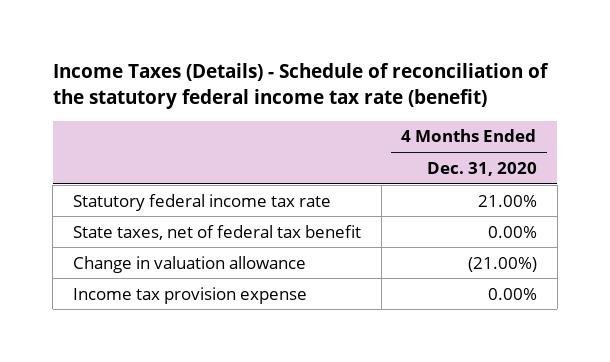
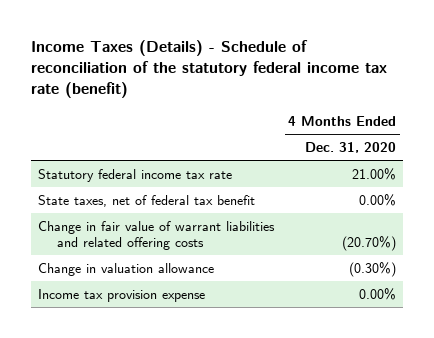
none -> [38,220,276,250] Change in fair value of warrant liabilities and related offering costs
[467,256,537,272] (21.00%) -> [349,261,397,277] (0.30%)

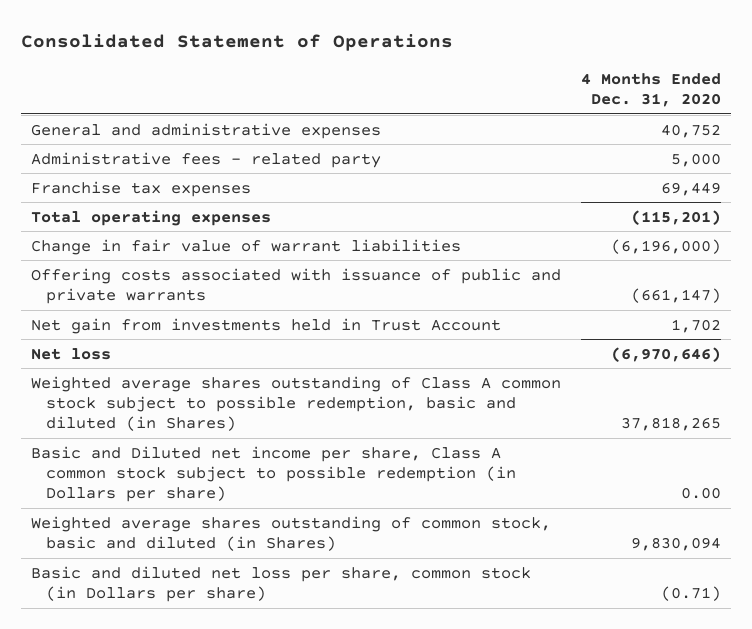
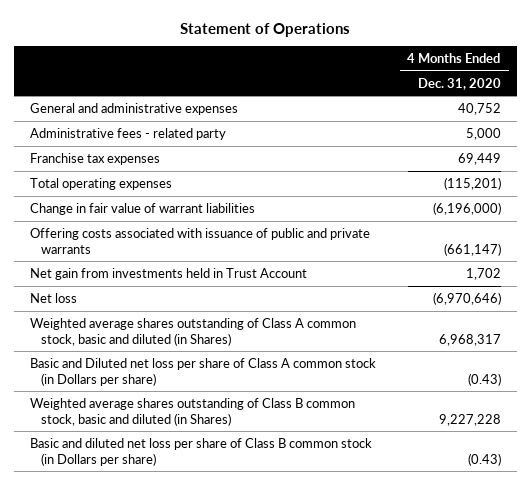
[21,34,454,52] Consolidated Statement of Operations -> [180,22,351,37] Statement of Operations
[31,375,562,432] Weighted average shares outstanding of Class A common stock subject to possible redemption, basic and diluted (in Shares) -> [29,317,356,346] Weighted average shares outstanding of Class A common stock, basic and diluted (in Shares)
[621,417,722,432] 37,818,265 -> [438,333,501,346] 6,968,317
[31,445,516,503] Basic and Diluted net income per share, Class A common stock subject to possible redemption (in Dollars per share) -> [29,357,376,386] Basic and Diluted net loss per share of Class A common stock (in Dollars per share)
[681,487,722,500] 0.00 -> [467,372,501,386] (0.43)
[31,515,552,551] Weighted average shares outstanding of common stock, basic and diluted (in Shares) -> [29,397,355,426] Weighted average shares outstanding of Class B common stock, basic and diluted (in Shares)
[631,536,722,551] 9,830,094 -> [438,413,501,426] 9,227,228
[31,565,532,602] Basic and diluted net loss per share, common stock (in Dollars per share) -> [29,437,372,466] Basic and diluted net loss per share of Class B common stock (in Dollars per share)
[661,585,722,601] (0.71) -> [467,452,501,466] (0.43)

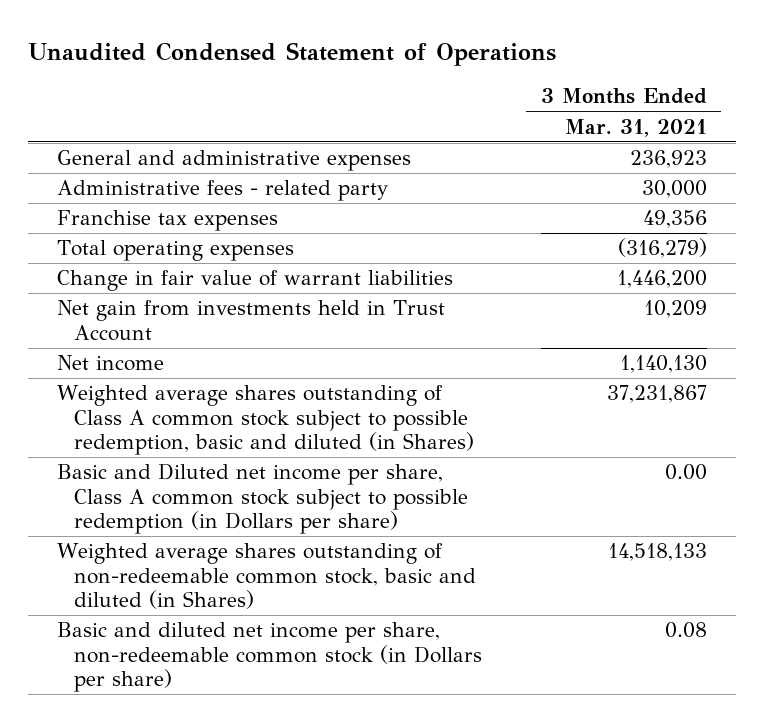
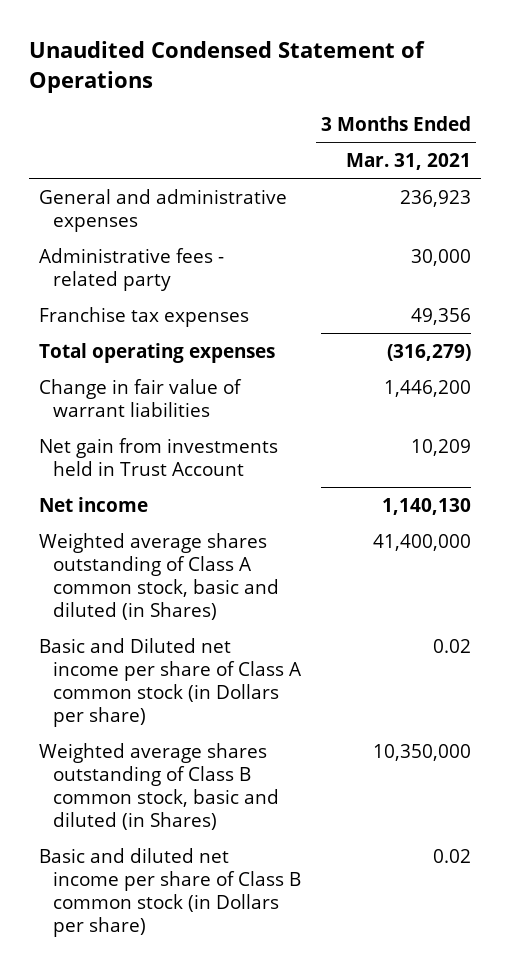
[57,385,474,455] Weighted average shares outstanding of Class A common stock subject to possible redemption, basic and diluted (in Shares) -> [38,532,279,620] Weighted average shares outstanding of Class A common stock, basic and diluted (in Shares)
[606,385,707,404] 37,231,867 -> [372,533,471,551] 41,400,000
[57,463,468,534] Basic and Diluted net income per share, Class A common stock subject to possible redemption (in Dollars per share) -> [38,637,302,727] Basic and Diluted net income per share of Class A common stock (in Dollars per share)
[664,464,707,481] 0.00 -> [432,638,471,653] 0.02
[57,543,476,609] Weighted average shares outstanding of non-redeemable common stock, basic and diluted (in Shares) -> [38,742,279,830] Weighted average shares outstanding of Class B common stock, basic and diluted (in Shares)
[607,543,707,562] 14,518,133 -> [372,743,471,761] 10,350,000
[57,622,482,692] Basic and diluted net income per share, non-redeemable common stock (in Dollars per share) -> [38,847,301,937] Basic and diluted net income per share of Class B common stock (in Dollars per share)
[664,622,707,639] 0.08 -> [432,848,471,863] 0.02

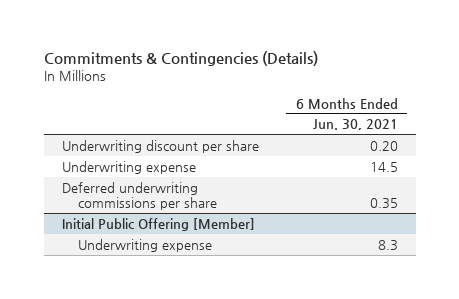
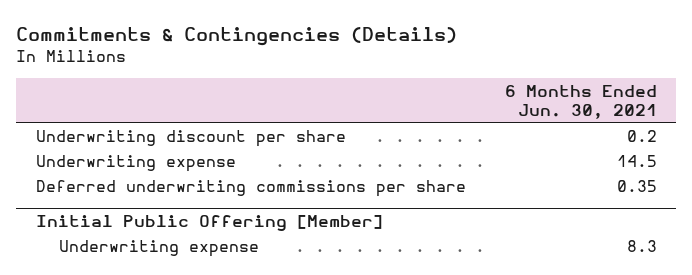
[369,140,398,151] 0.20 -> [626,130,657,143] 0.2

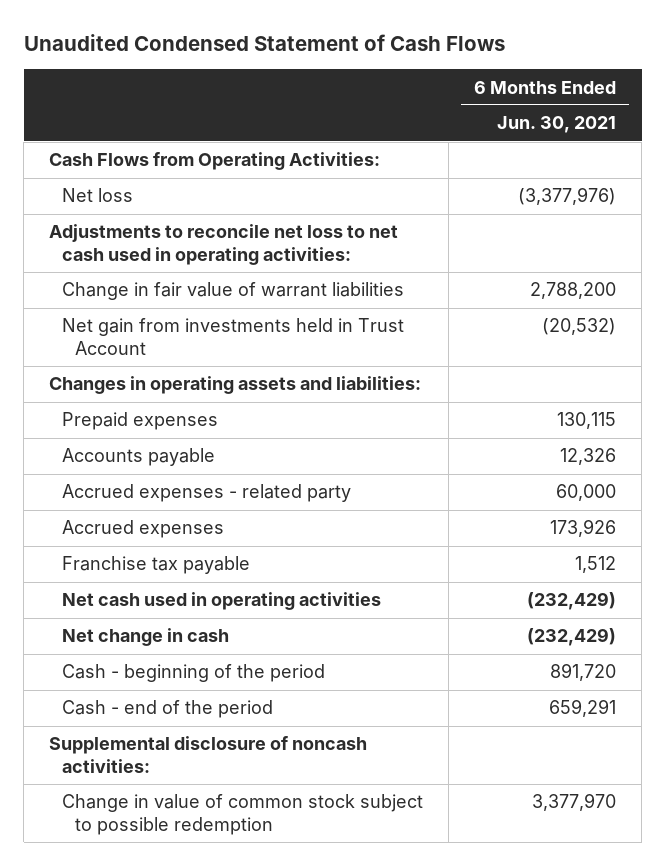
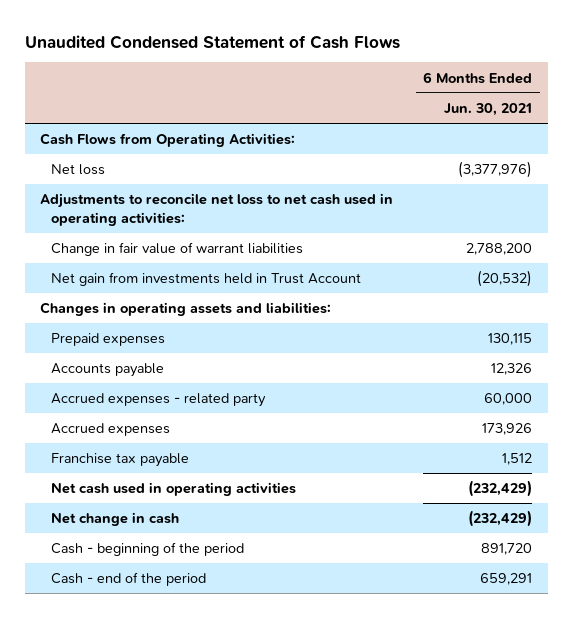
[49,736,368,774] Supplemental disclosure of noncash activities: -> none
[62,794,424,836] Change in value of common stock subject to possible redemption -> none

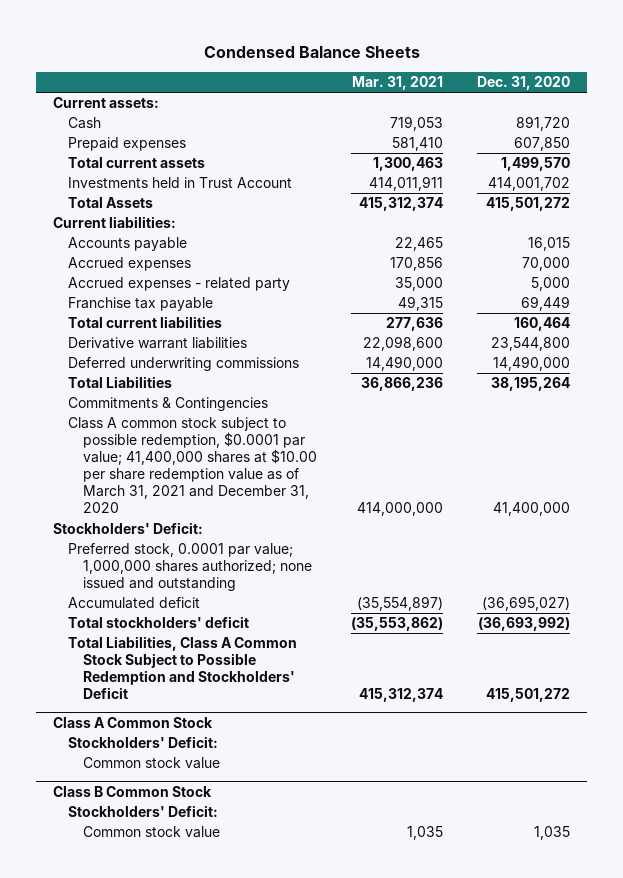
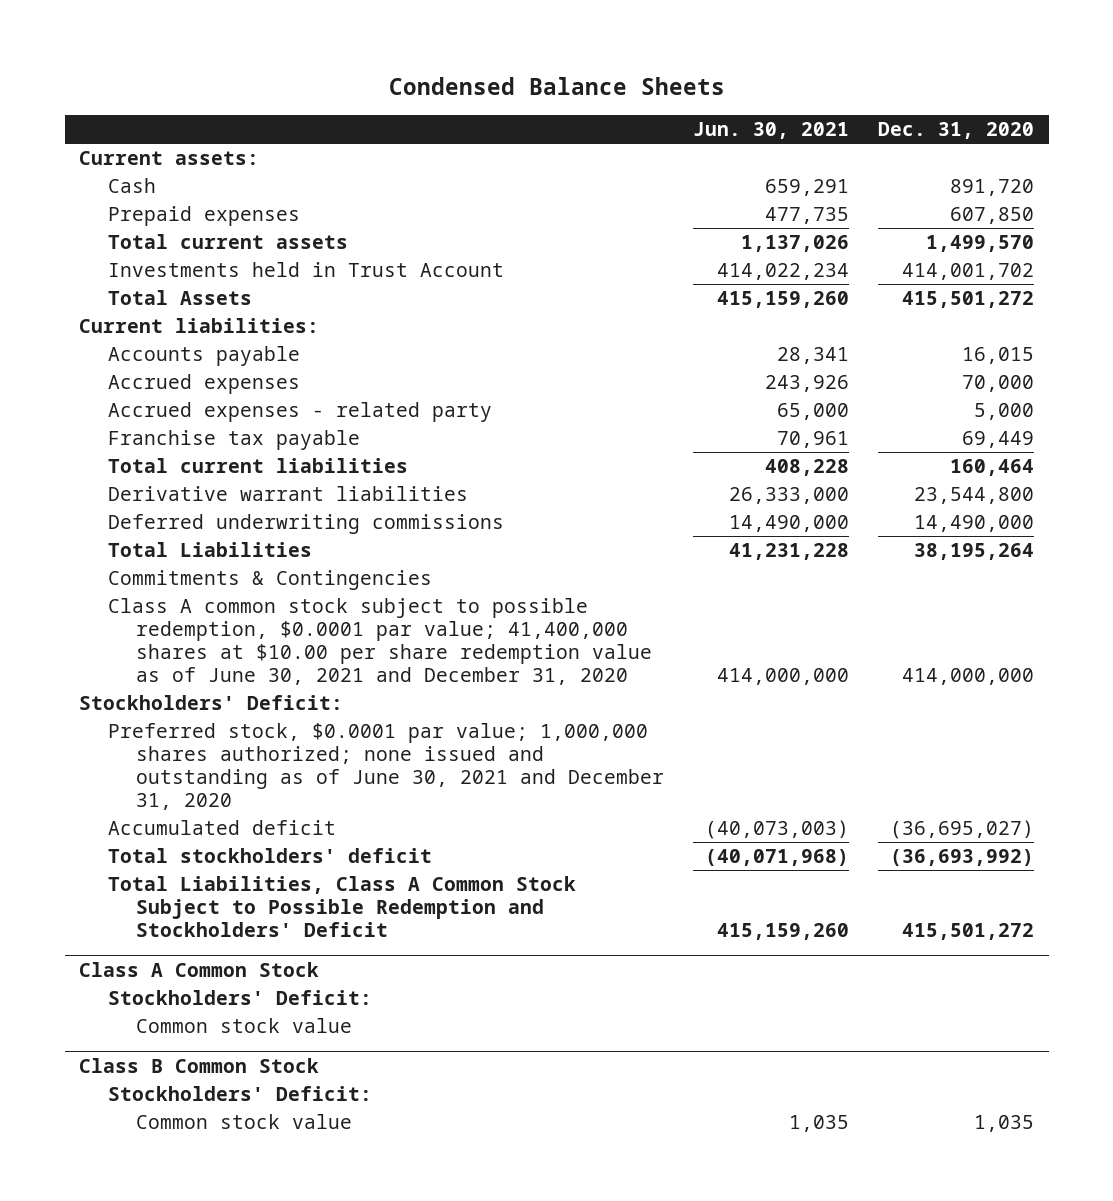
[352,76,444,91] Mar. 31, 2021 -> none
none -> [693,122,850,140] Jun. 30, 2021
[68,417,318,514] Class A common stock subject to possible redemption, $0.0001 par value; 41,400,000 shares at $10.00 per share redemption value as of March 31, 2021 and December 31, 2020 -> [107,598,653,686] Class A common stock subject to possible redemption, $0.0001 par value; 41,400,000 shares at $10.00 per share redemption value as of June 30, 2021 and December 31, 2020
[493,502,571,517] 41,400,000 -> [902,668,1035,686] 414,000,000
[68,543,313,592] Preferred stock, 0.0001 par value; 1,000,000 shares authorized; none issued and outstanding -> [107,723,665,811] Preferred stock, $0.0001 par value; 1,000,000 shares authorized; none issued and outstanding as of June 30, 2021 and December 31, 2020

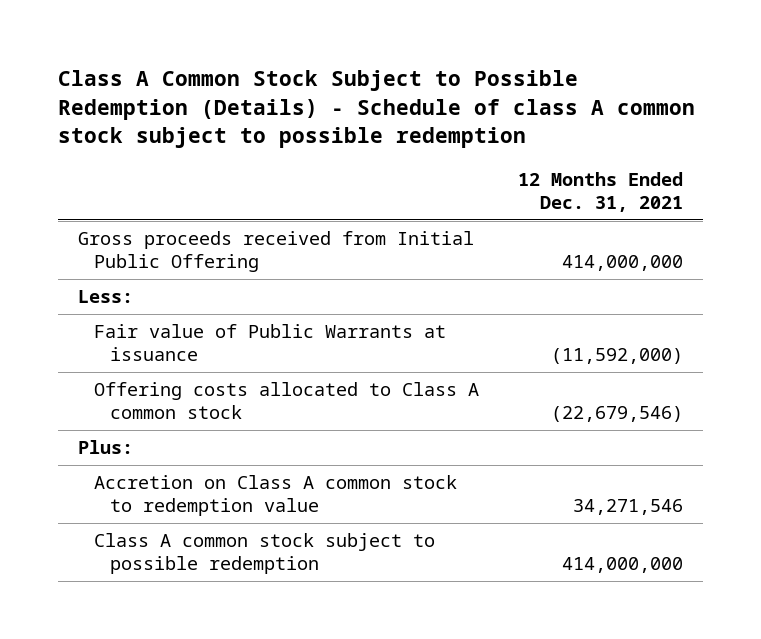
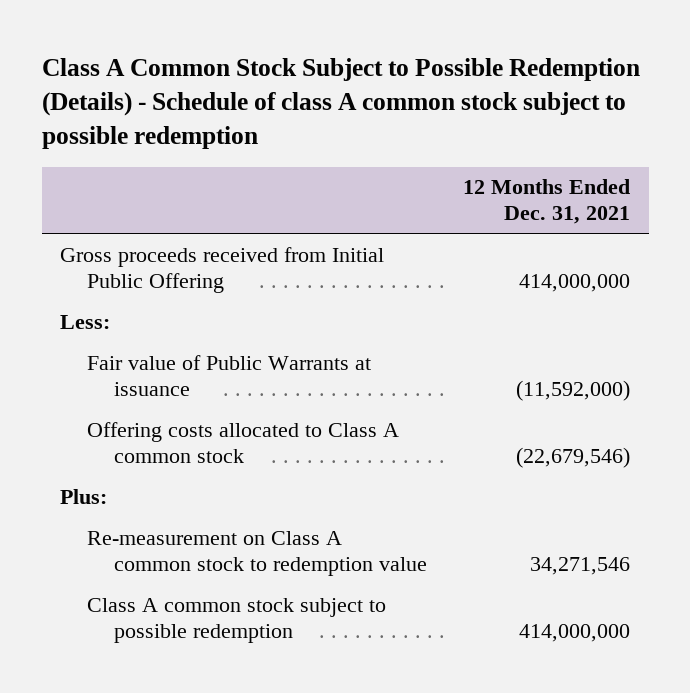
[94,475,458,517] Accretion on Class A common stock to redemption value -> [86,530,427,576] Re-measurement on Class A common stock to redemption value

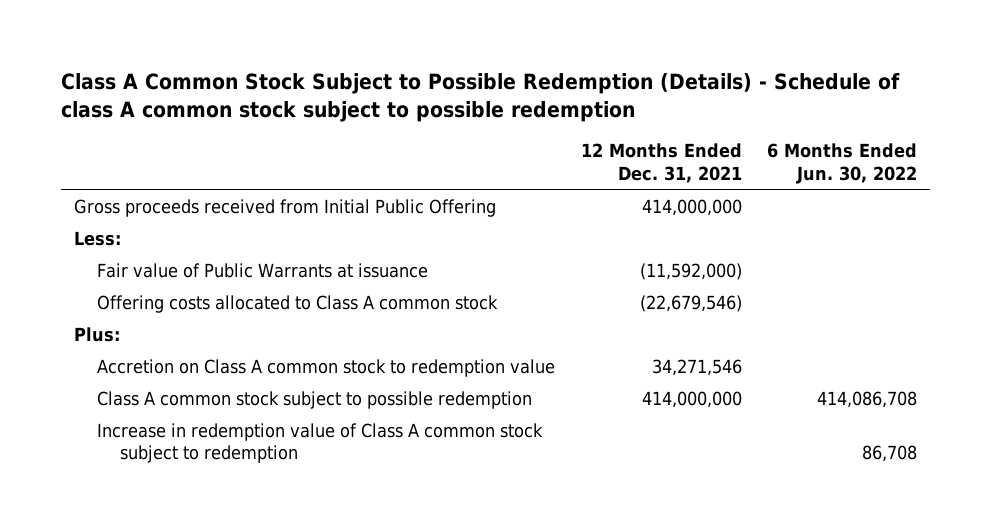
none -> [767,143,918,184] 6 Months Ended Jun. 30, 2022
[86,530,427,576] Re-measurement on Class A common stock to redemption value -> [97,358,556,377] Accretion on Class A common stock to redemption value
none -> [97,422,544,463] Increase in redemption value of Class A common stock subject to redemption

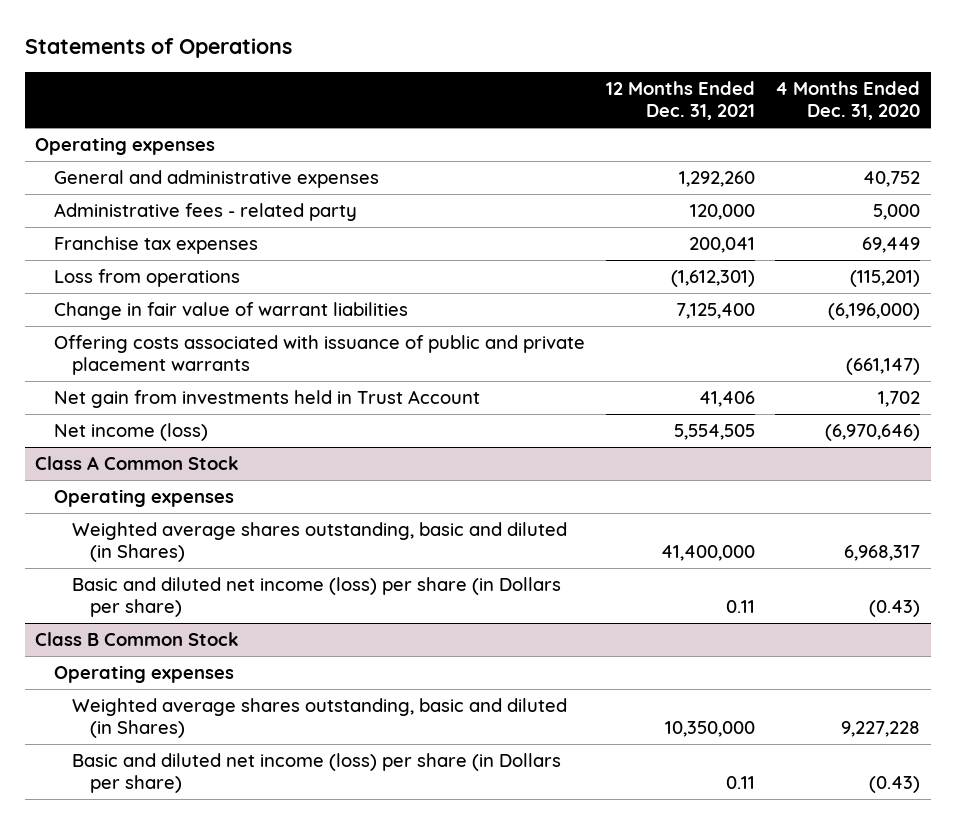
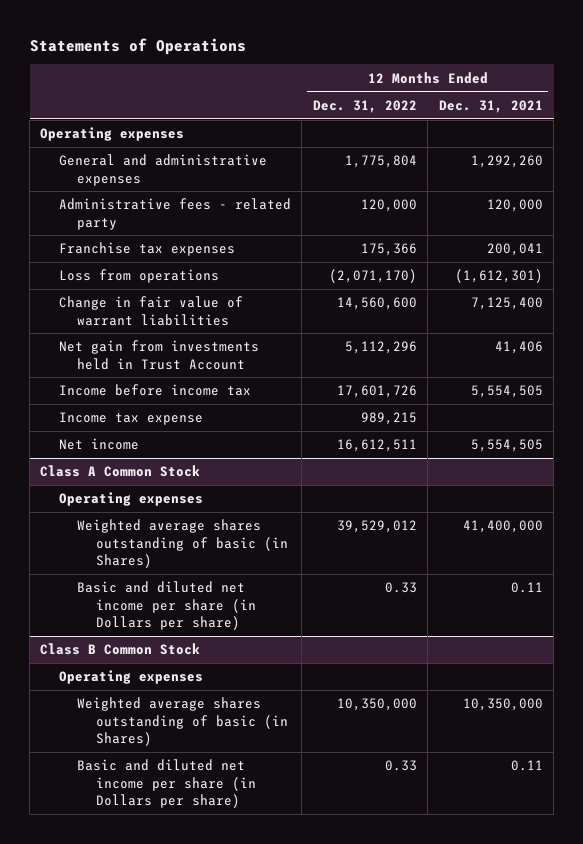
[775,81,921,121] 4 Months Ended Dec. 31, 2020 -> none
none -> [312,99,417,113] Dec. 31, 2022
[53,334,585,376] Offering costs associated with issuance of public and private placement warrants -> none
none -> [58,384,251,397] Income before income tax
none -> [58,412,203,426] Income tax expense
[53,422,208,441] Net income (loss) -> [58,438,139,451] Net income
[71,521,567,563] Weighted average shares outstanding, basic and diluted (in Shares) -> [77,519,288,568] Weighted average shares outstanding of basic (in Shares)
[71,576,561,618] Basic and diluted net income (loss) per share (in Dollars per share) -> [77,581,256,630] Basic and diluted net income per share (in Dollars per share)
[71,697,567,739] Weighted average shares outstanding, basic and diluted (in Shares) -> [77,697,288,746] Weighted average shares outstanding of basic (in Shares)
[71,752,561,794] Basic and diluted net income (loss) per share (in Dollars per share) -> [77,759,256,808] Basic and diluted net income per share (in Dollars per share)

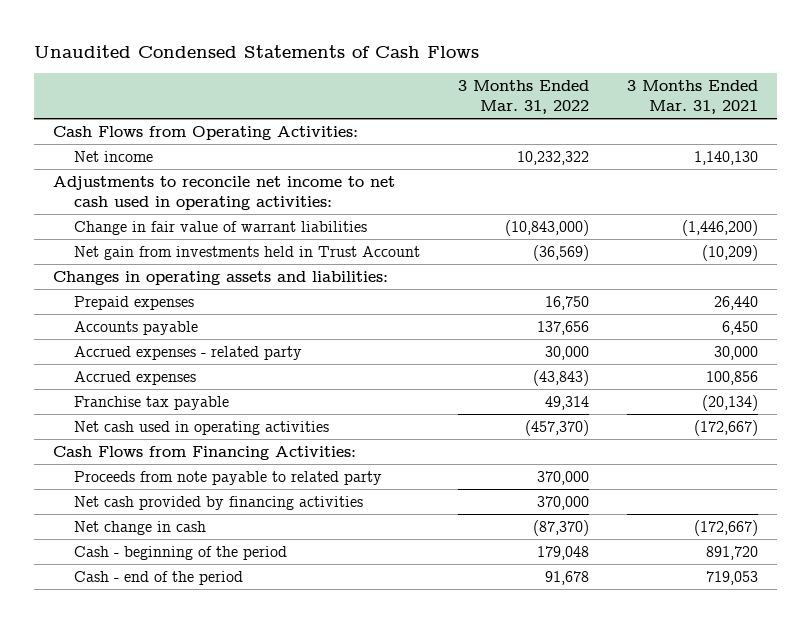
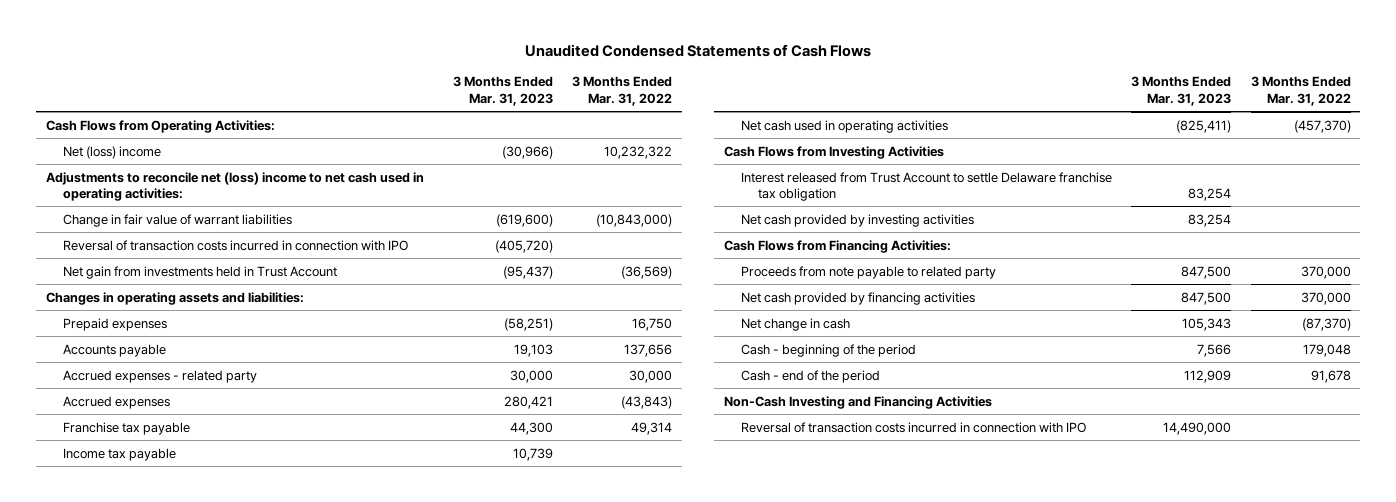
[626,80,758,114] 3 Months Ended Mar. 31, 2021 -> none
none -> [452,76,553,106] 3 Months Ended Mar. 31, 2023
[73,150,153,162] Net income -> [62,145,161,159] Net (loss) income
[52,175,395,210] Adjustments to reconcile net income to net cash used in operating activities: -> [45,171,424,202] Adjustments to reconcile net (loss) income to net cash used in operating activities:
none -> [62,239,408,251] Reversal of transaction costs incurred in connection with IPO
none -> [62,447,176,461] Income tax payable
none -> [723,145,944,159] Cash Flows from Investing Activities
none -> [740,171,1112,202] Interest released from Trust Account to settle Delaware franchise tax obligation
none -> [740,213,974,227] Net cash provided by investing activities
none -> [723,395,992,409] Non-Cash Investing and Financing Activities
none -> [740,421,1086,433] Reversal of transaction costs incurred in connection with IPO

